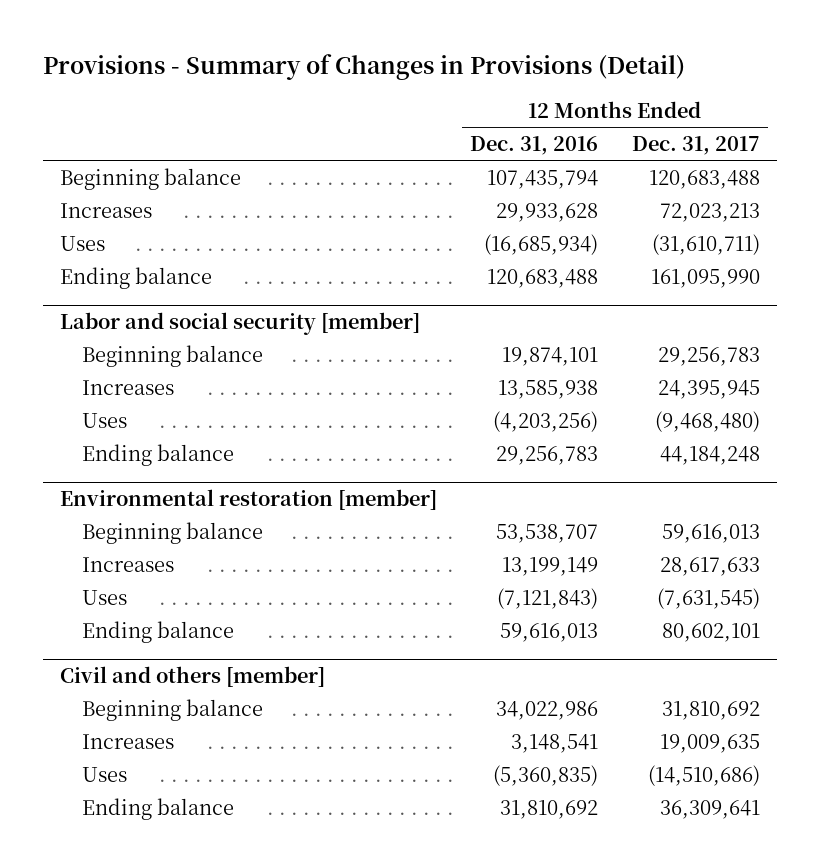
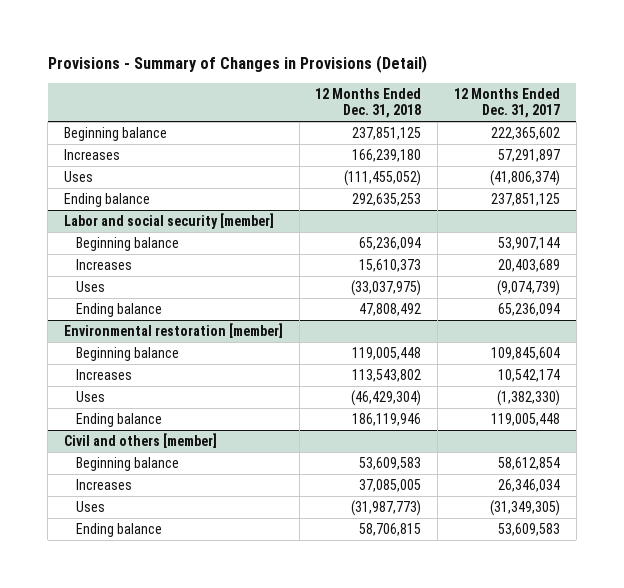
[470,135,599,155] Dec. 31, 2016 -> none
none -> [315,87,422,119] 12 Months Ended Dec. 31, 2018
[649,169,761,189] 120,683,488 -> [491,126,561,140] 222,365,602
[660,202,761,222] 72,023,213 -> [498,148,561,162] 57,291,897
[652,233,761,255] (31,610,711) -> [490,169,561,186] (41,806,374)
[651,268,761,288] 161,095,990 -> [491,192,561,206] 237,851,125
[658,346,761,366] 29,256,783 -> [498,236,561,250] 53,907,144
[658,379,761,399] 24,395,945 -> [498,258,561,272] 20,403,689
[655,410,761,432] (9,468,480) -> [497,279,561,296] (9,074,739)
[660,445,761,465] 44,184,248 -> [498,302,561,316] 65,236,094
[662,523,761,543] 59,616,013 -> [491,346,561,360] 109,845,604
[660,556,761,576] 28,617,633 -> [498,368,561,382] 10,542,174
[657,587,761,609] (7,631,545) -> [497,389,561,406] (1,382,330)
[662,622,761,642] 80,602,101 -> [491,412,561,426] 119,005,448
[662,700,761,720] 31,810,692 -> [498,456,561,470] 58,612,854
[660,733,761,753] 19,009,635 -> [498,478,561,492] 26,346,034
[648,764,761,786] (14,510,686) -> [490,499,561,516] (31,349,305)
[660,799,761,819] 36,309,641 -> [498,522,561,536] 53,609,583

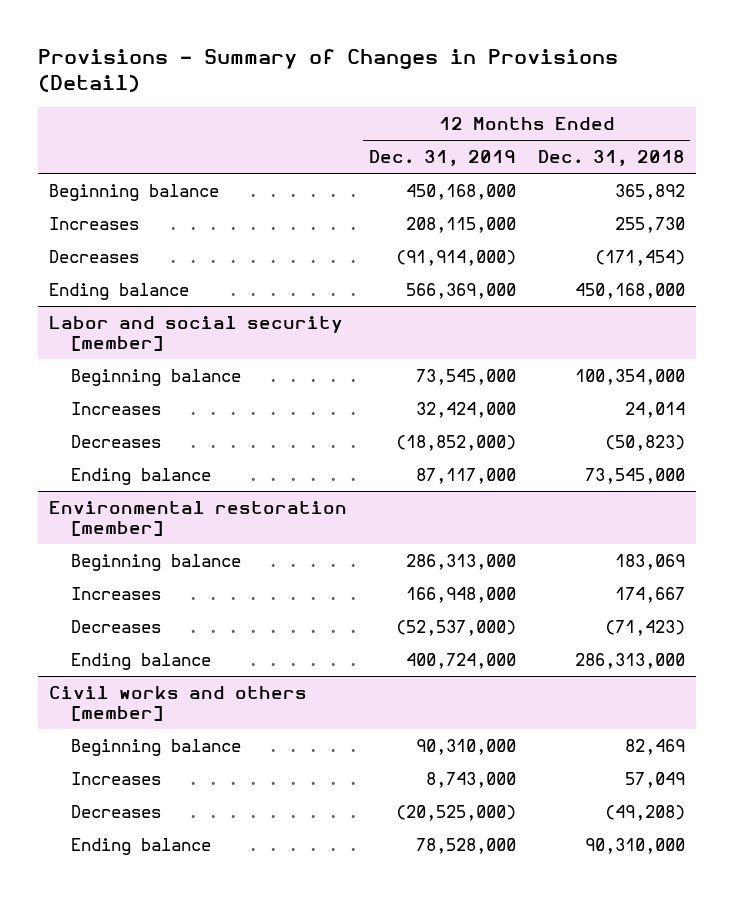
[454,87,561,119] 12 Months Ended Dec. 31, 2017 -> none
none -> [368,150,516,167] Dec. 31, 2019
[63,170,93,182] Uses -> none
[352,126,422,140] 237,851,125 -> [614,183,685,200] 365,892
[352,148,422,162] 166,239,180 -> [614,216,685,233] 255,730
none -> [48,249,139,263] Decreases
[352,192,422,206] 292,635,253 -> [574,282,685,299] 450,168,000
[76,280,106,292] Uses -> none
[359,236,422,250] 65,236,094 -> [574,368,685,385] 100,354,000
[359,258,422,272] 15,610,373 -> [624,401,685,418] 24,014
none -> [70,434,161,448] Decreases
[359,302,422,316] 47,808,492 -> [584,467,685,484] 73,545,000
[76,390,106,402] Uses -> none
[76,500,106,512] Uses -> none
[352,346,422,360] 119,005,448 -> [614,553,685,570] 183,069
[352,368,422,382] 113,543,802 -> [614,586,685,603] 174,667
none -> [70,619,161,633] Decreases
[352,412,422,426] 186,119,946 -> [574,652,685,669] 286,313,000
[63,432,217,448] Civil and others [member] -> [48,685,307,722] Civil works and others [member]
[359,456,422,470] 53,609,583 -> [624,738,685,755] 82,469
[359,478,422,492] 37,085,005 -> [624,771,685,788] 57,049
none -> [70,804,161,818] Decreases
[359,522,422,536] 58,706,815 -> [584,837,685,854] 90,310,000

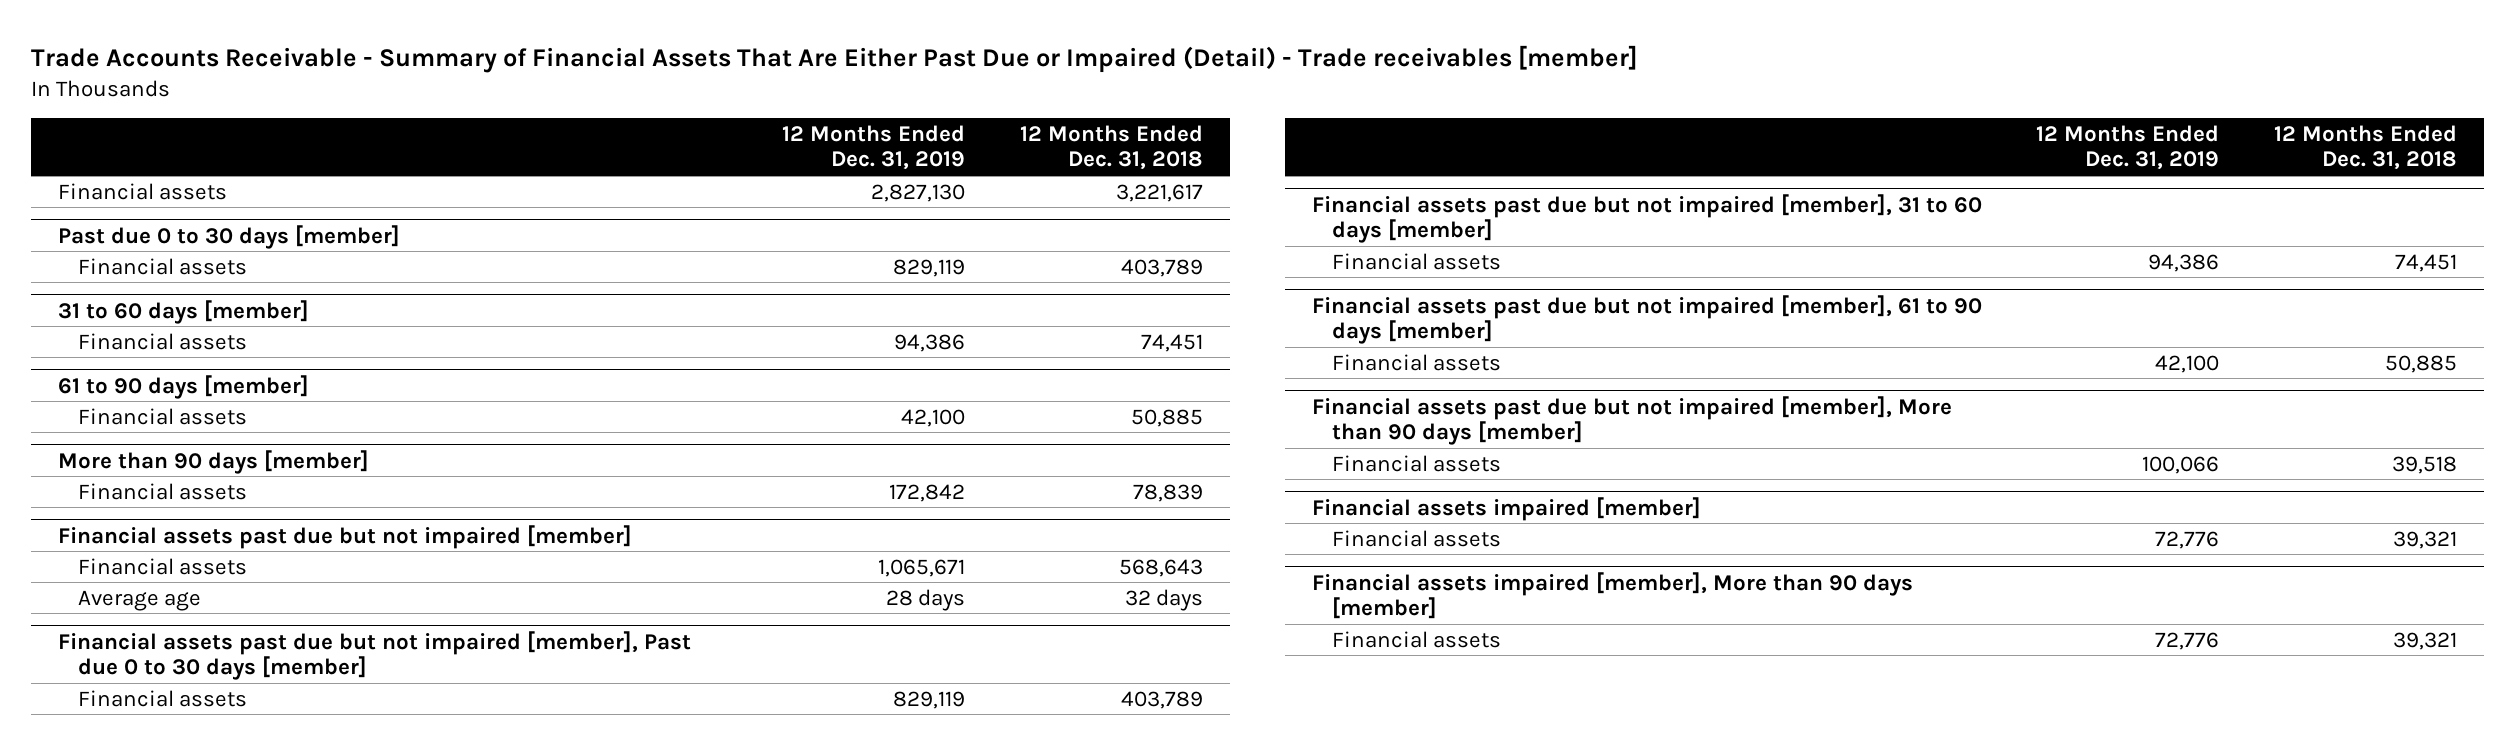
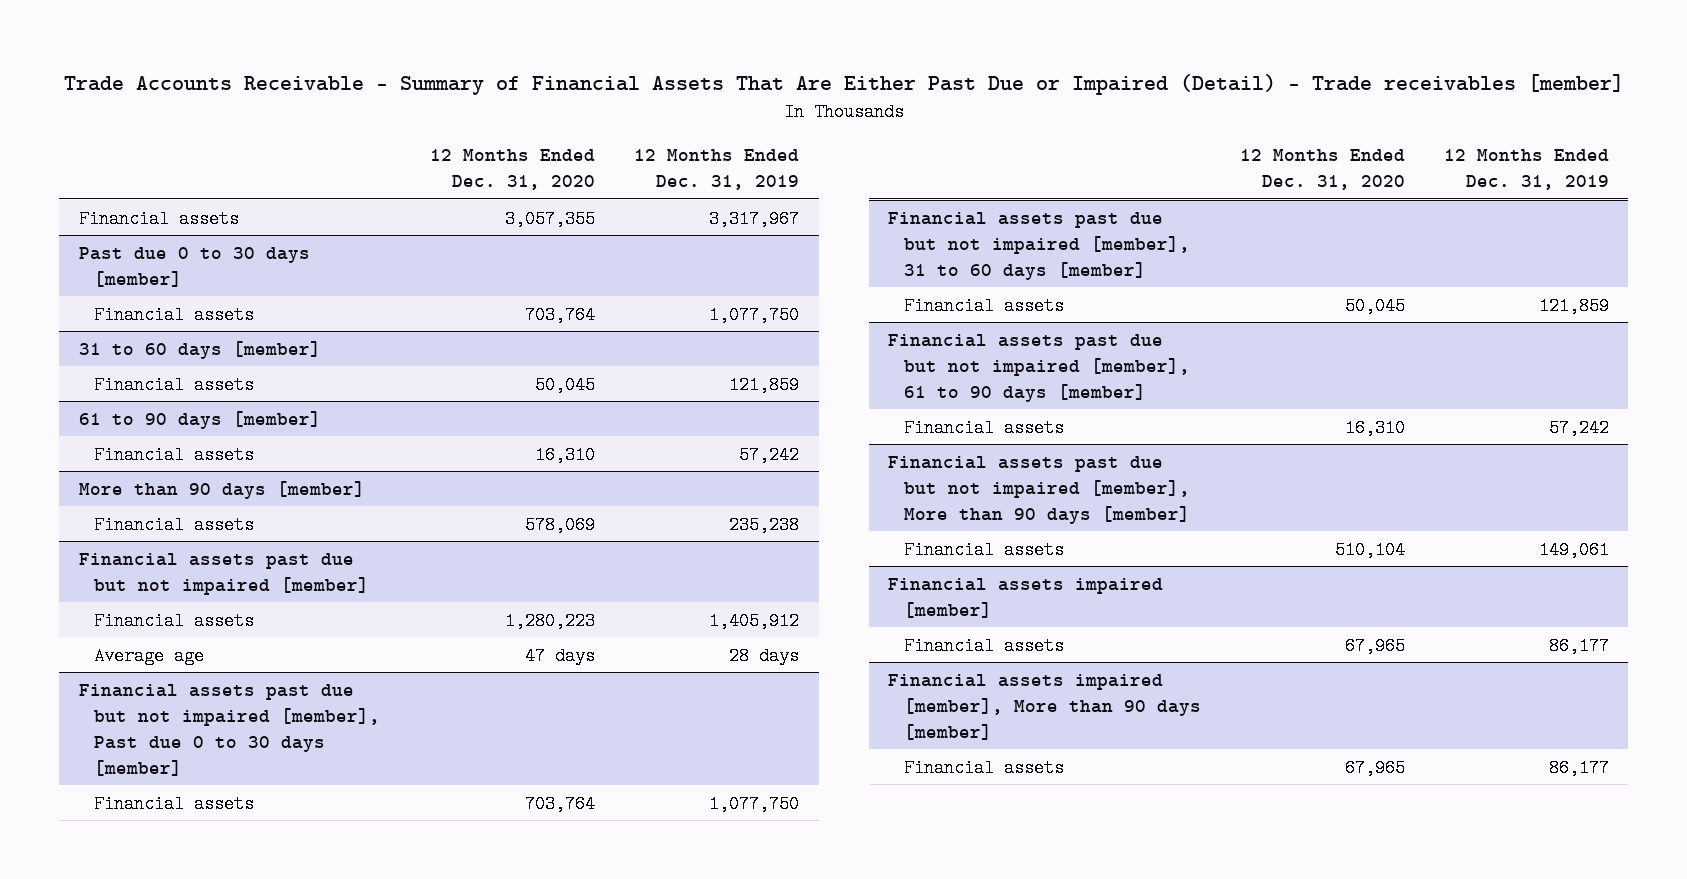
[1019,124,1203,171] 12 Months Ended Dec. 31, 2018 -> none
none -> [430,149,596,191] 12 Months Ended Dec. 31, 2020
[871,183,966,202] 2,827,130 -> [709,209,800,228] 3,317,967
[893,258,966,277] 829,119 -> [709,305,800,324] 1,077,750
[894,333,966,352] 94,386 -> [729,375,800,394] 121,859
[901,408,966,427] 42,100 -> [739,445,800,464] 57,242
[889,483,966,502] 172,842 -> [729,515,800,534] 235,238
[878,558,966,577] 1,065,671 -> [709,611,800,630] 1,405,912
[893,690,966,709] 829,119 -> [709,794,800,813] 1,077,750
[2148,253,2220,272] 94,386 -> [1538,296,1609,315] 121,859
[2155,354,2220,373] 42,100 -> [1548,418,1609,437] 57,242
[2142,455,2220,474] 100,066 -> [1538,540,1609,559] 149,061
[2155,530,2220,549] 72,776 -> [1548,636,1609,655] 86,177
[2155,631,2220,650] 72,776 -> [1548,758,1609,777] 86,177

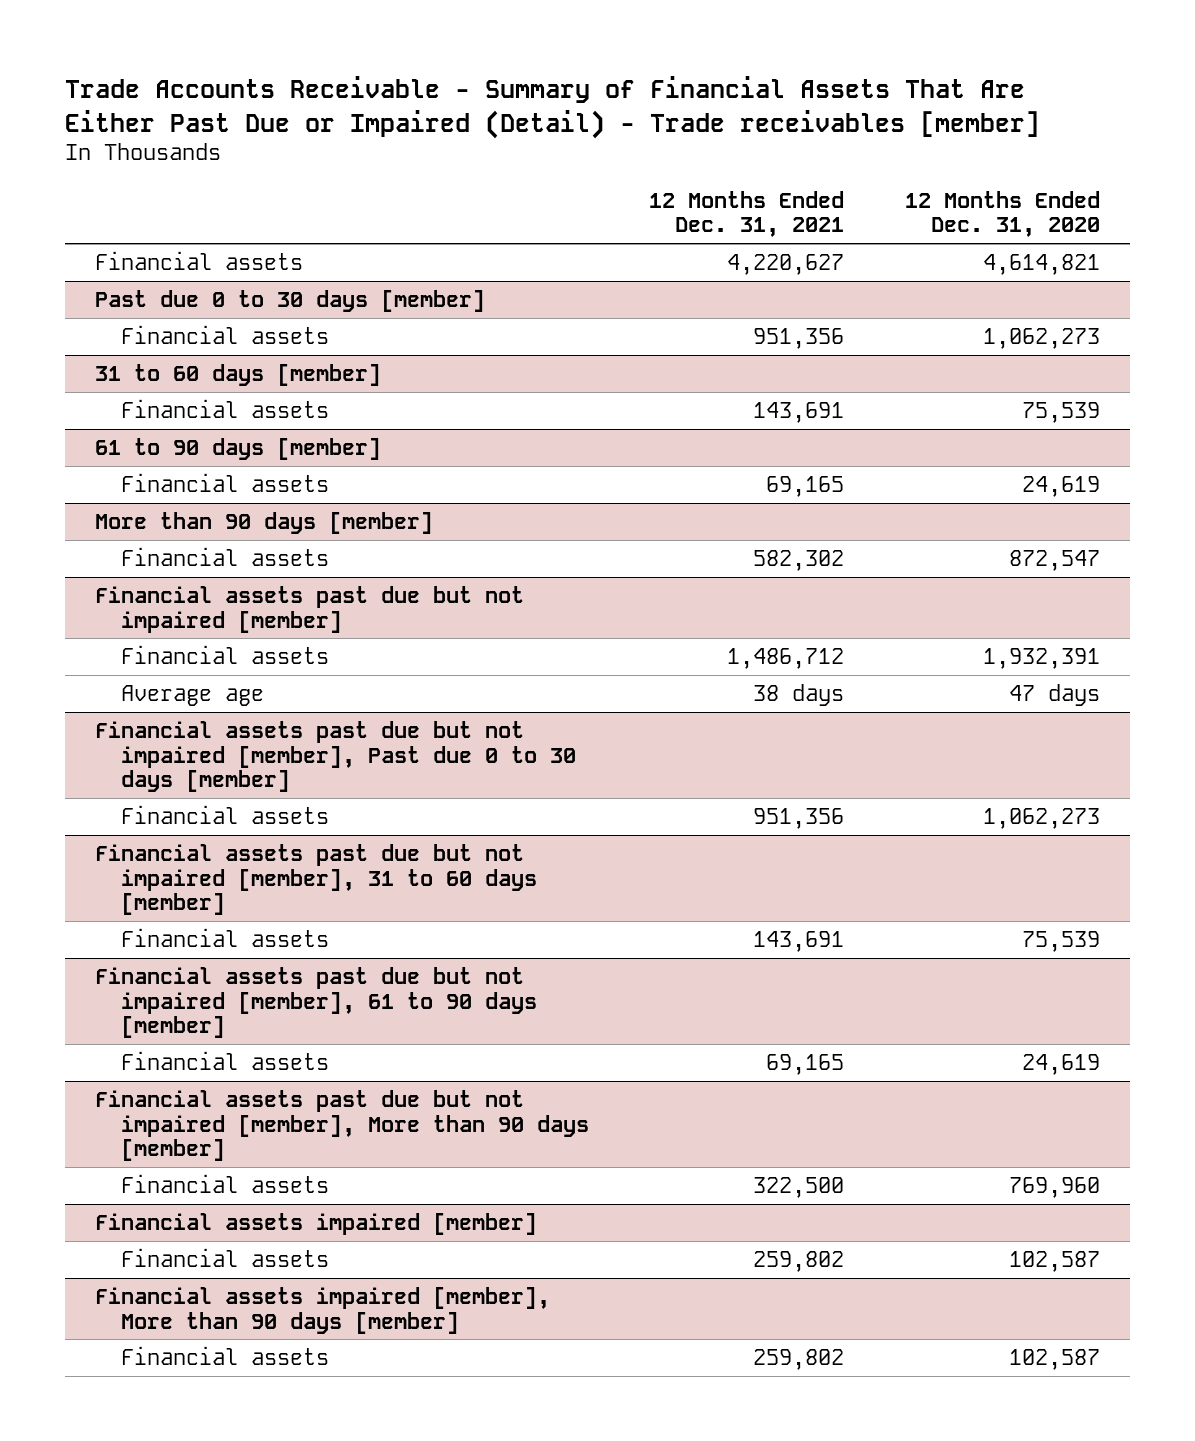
[634,149,800,191] 12 Months Ended Dec. 31, 2019 -> none
none -> [649,190,845,238] 12 Months Ended Dec. 31, 2021
[505,209,596,228] 3,057,355 -> [982,253,1100,275] 4,614,821
[525,305,596,324] 703,764 -> [982,327,1100,349] 1,062,273
[535,375,596,394] 50,045 -> [1021,401,1100,423] 75,539
[535,445,596,464] 16,310 -> [1021,475,1100,497] 24,619
[525,515,596,534] 578,069 -> [1008,549,1100,571] 872,547
[505,611,596,630] 1,280,223 -> [982,647,1100,669] 1,932,391
[525,794,596,813] 703,764 -> [982,807,1100,829] 1,062,273
[1344,296,1405,315] 50,045 -> [1021,930,1100,952] 75,539
[1344,418,1405,437] 16,310 -> [1021,1053,1100,1075] 24,619
[1334,540,1405,559] 510,104 -> [1008,1176,1100,1198] 769,960
[1344,636,1405,655] 67,965 -> [1008,1250,1100,1272] 102,587
[1344,758,1405,777] 67,965 -> [1008,1348,1100,1370] 102,587

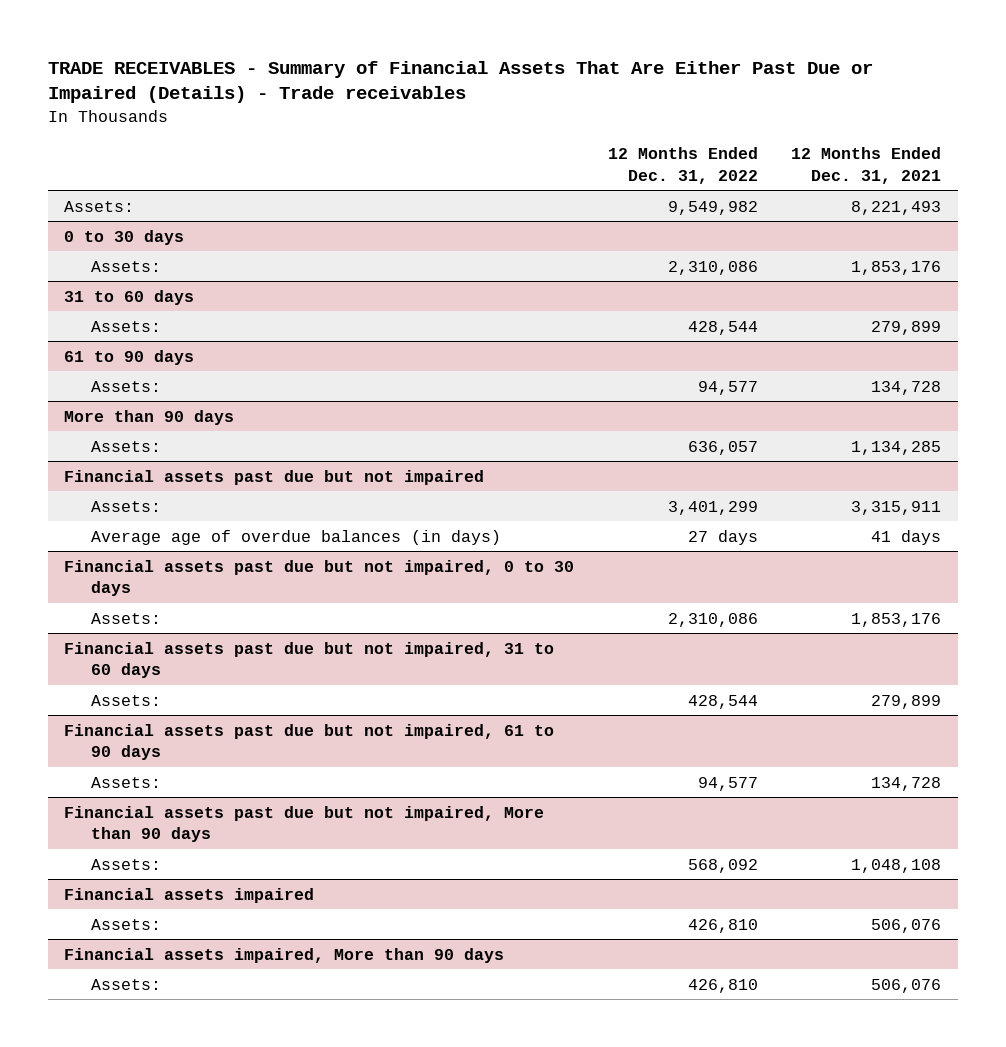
[65,76,1041,139] Trade Accounts Receivable - Summary of Financial Assets That Are Either Past Due or Impaired (Detail) - Trade receivables [member] -> [47,60,873,104] TRADE RECEIVABLES - Summary of Financial Assets That Are Either Past Due or Impaired (Details) - Trade receivables
[904,190,1100,238] 12 Months Ended Dec. 31, 2020 -> none
none -> [607,147,758,184] 12 Months Ended Dec. 31, 2022
[95,250,304,270] Financial assets -> [64,200,135,212] Assets:
[727,253,845,275] 4,220,627 -> [851,200,942,215] 8,221,493
[95,289,486,312] Past due 0 to 30 days [member] -> [64,229,185,245] 0 to 30 days
[120,324,329,344] Financial assets -> [90,260,161,272] Assets:
[753,327,845,349] 951,356 -> [851,260,942,275] 1,853,176
[95,363,382,386] 31 to 60 days [member] -> [64,289,195,305] 31 to 60 days
[120,398,329,418] Financial assets -> [90,320,161,332] Assets:
[753,401,845,423] 143,691 -> [871,320,942,335] 279,899
[95,437,382,460] 61 to 90 days [member] -> [64,349,195,365] 61 to 90 days
[120,472,329,492] Financial assets -> [90,380,161,392] Assets:
[766,475,845,497] 69,165 -> [871,380,942,395] 134,728
[95,511,434,534] More than 90 days [member] -> [64,409,235,425] More than 90 days
[120,546,329,566] Financial assets -> [90,440,161,452] Assets:
[753,549,845,571] 582,302 -> [851,440,942,455] 1,134,285
[95,585,525,633] Financial assets past due but not impaired [member] -> [64,469,485,485] Financial assets past due but not impaired
[120,644,329,664] Financial assets -> [90,500,161,512] Assets:
[727,647,845,669] 1,486,712 -> [851,500,942,515] 3,315,911
[120,684,264,706] Average age -> [90,529,501,545] Average age of overdue balances (in days)
[753,683,845,706] 38 days -> [871,529,942,545] 41 days
[95,720,576,793] Financial assets past due but not impaired [member], Past due 0 to 30 days [member] -> [64,559,575,597] Financial assets past due but not impaired, 0 to 30 days
[120,804,329,824] Financial assets -> [90,612,161,624] Assets:
[753,807,845,829] 951,356 -> [851,612,942,627] 1,853,176
[95,843,537,916] Financial assets past due but not impaired [member], 31 to 60 days [member] -> [64,641,555,679] Financial assets past due but not impaired, 31 to 60 days
[120,927,329,947] Financial assets -> [90,694,161,706] Assets:
[753,930,845,952] 143,691 -> [871,694,942,709] 279,899
[95,966,537,1039] Financial assets past due but not impaired [member], 61 to 90 days [member] -> [64,723,555,761] Financial assets past due but not impaired, 61 to 90 days
[120,1050,329,1070] Financial assets -> [90,776,161,788] Assets:
[766,1053,845,1075] 69,165 -> [871,776,942,791] 134,728
[95,1089,589,1162] Financial assets past due but not impaired [member], More than 90 days [member] -> [64,805,545,843] Financial assets past due but not impaired, More than 90 days
[120,1173,329,1193] Financial assets -> [90,858,161,870] Assets:
[753,1176,845,1198] 322,500 -> [851,858,942,873] 1,048,108
[95,1212,538,1235] Financial assets impaired [member] -> [64,887,315,903] Financial assets impaired
[120,1247,329,1267] Financial assets -> [90,918,161,930] Assets:
[753,1250,845,1272] 259,802 -> [871,918,942,933] 506,076
[95,1286,551,1334] Financial assets impaired [member], More than 90 days [member] -> [64,947,505,963] Financial assets impaired, More than 90 days
[120,1345,329,1365] Financial assets -> [90,978,161,990] Assets:
[753,1348,845,1370] 259,802 -> [871,978,942,993] 506,076

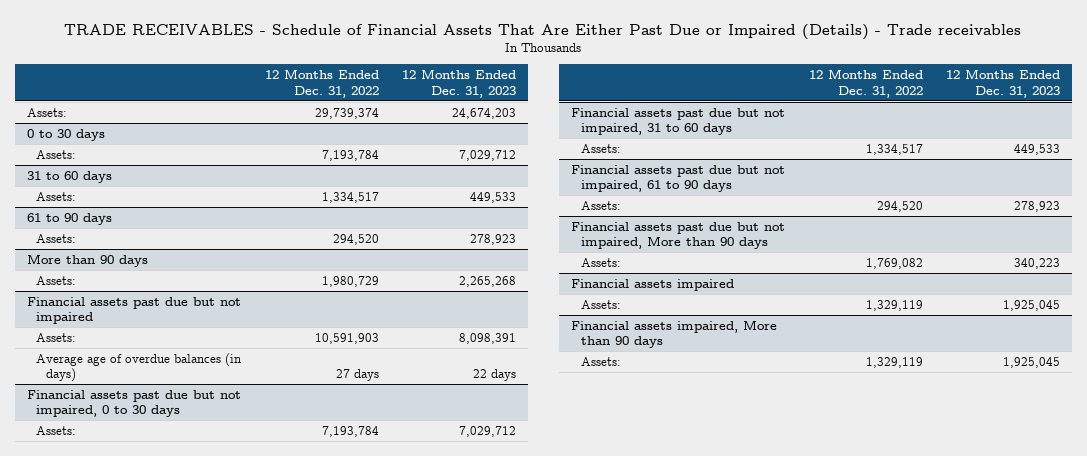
[47,60,873,104] TRADE RECEIVABLES - Summary of Financial Assets That Are Either Past Due or Impaired (Details) - Trade receivables -> [64,23,1022,40] TRADE RECEIVABLES - Schedule of Financial Assets That Are Either Past Due or Impaired (Details) - Trade receivables
[791,147,942,184] 12 Months Ended Dec. 31, 2021 -> none
none -> [401,69,516,98] 12 Months Ended Dec. 31, 2023
[667,200,758,215] 9,549,982 -> [314,107,379,119] 29,739,374
[667,260,758,275] 2,310,086 -> [321,149,379,161] 7,193,784
[687,320,758,335] 428,544 -> [321,191,379,203] 1,334,517
[697,380,758,395] 94,577 -> [332,233,379,245] 294,520
[687,440,758,455] 636,057 -> [321,275,379,287] 1,980,729
[667,500,758,515] 3,401,299 -> [314,332,379,344] 10,591,903
[667,612,758,627] 2,310,086 -> [321,425,379,437] 7,193,784
[687,694,758,709] 428,544 -> [866,143,924,155] 1,334,517
[697,776,758,791] 94,577 -> [877,200,924,212] 294,520
[687,858,758,873] 568,092 -> [866,257,924,269] 1,769,082
[687,918,758,933] 426,810 -> [866,299,924,311] 1,329,119
[687,978,758,993] 426,810 -> [866,356,924,368] 1,329,119

